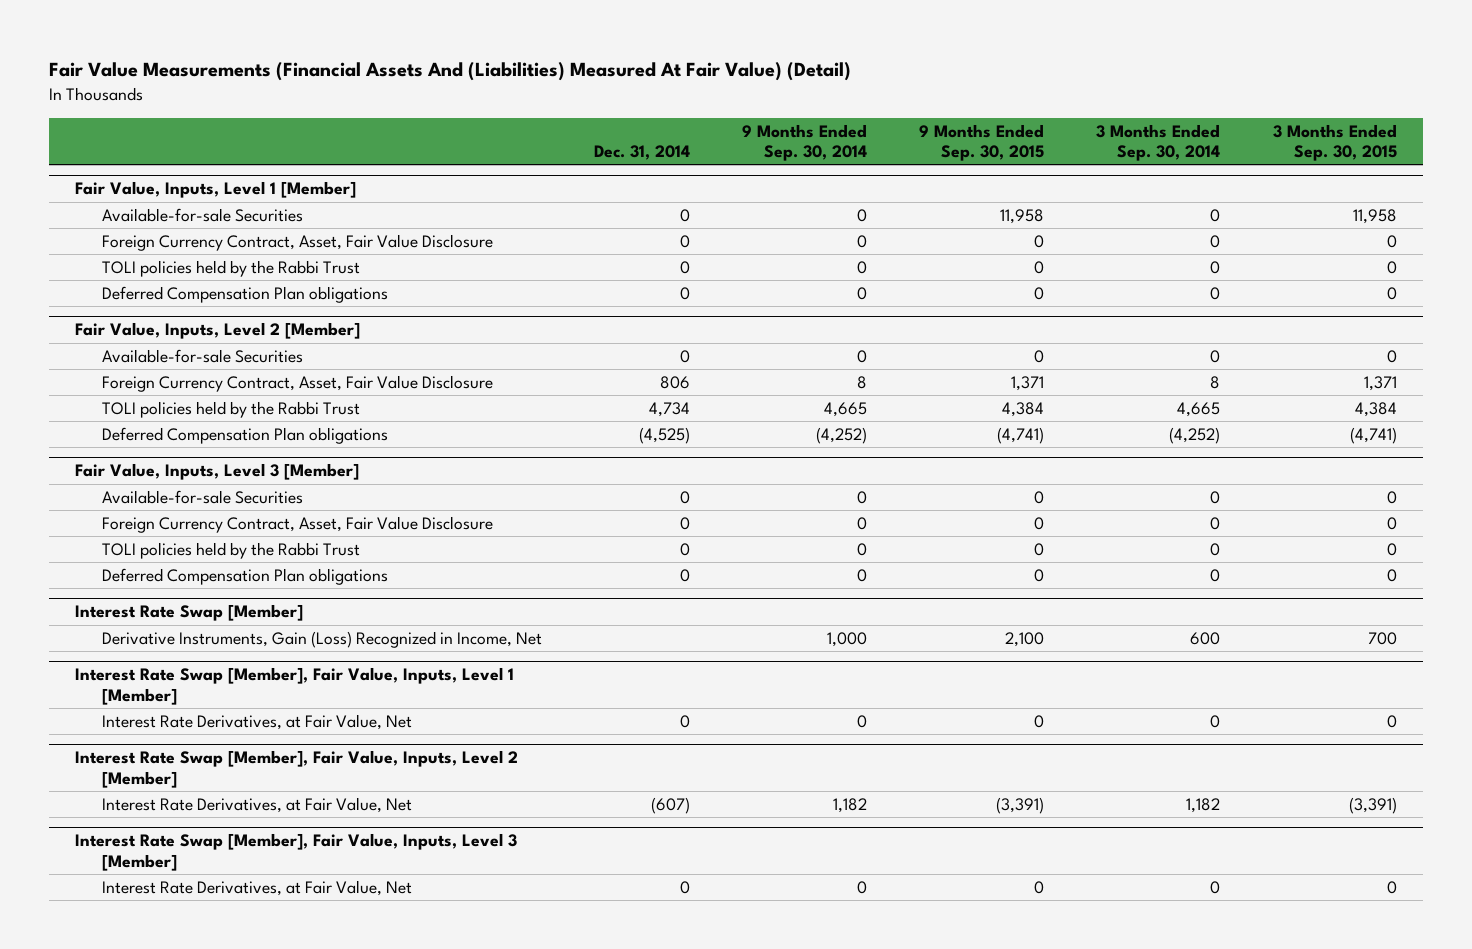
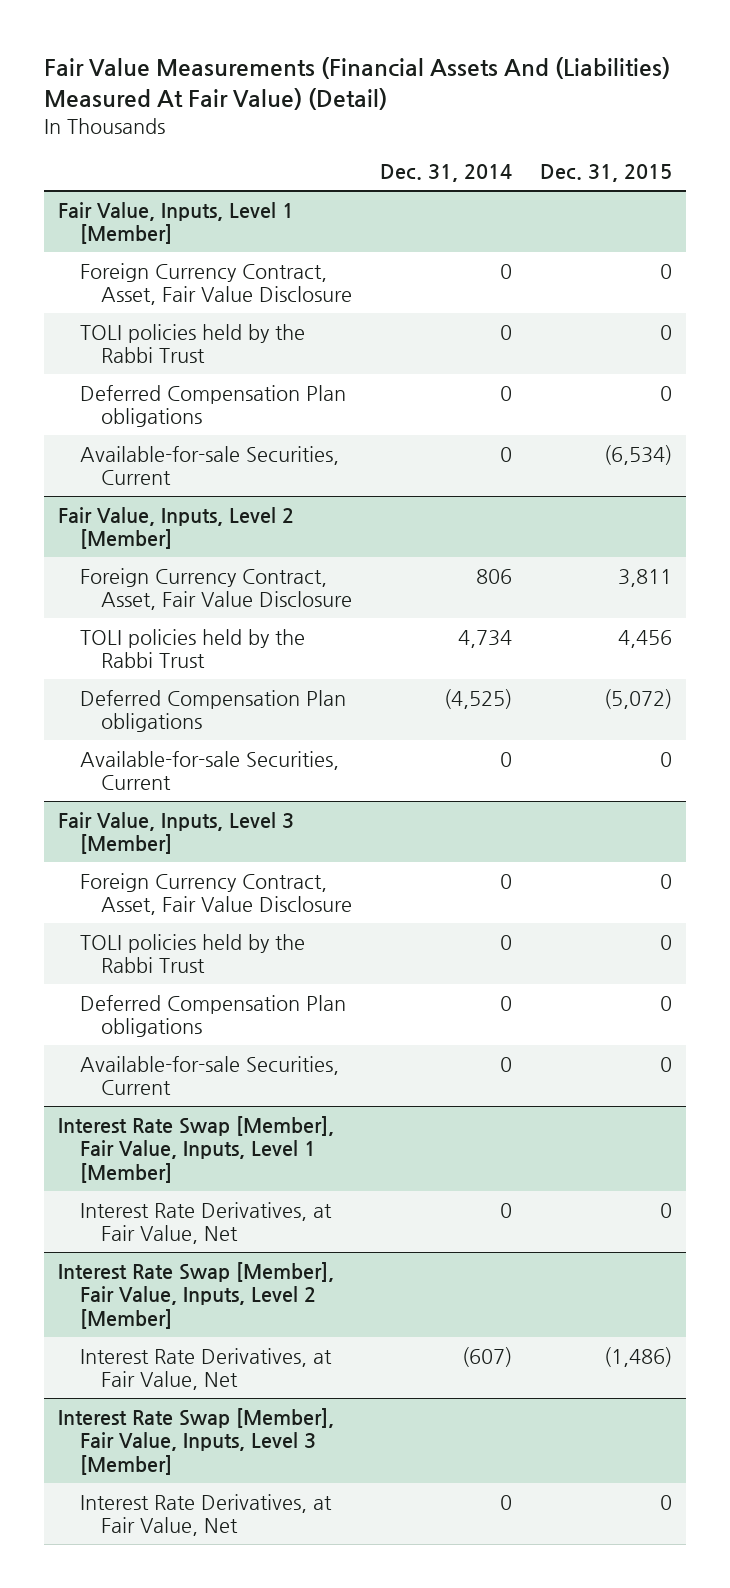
[742,123,868,161] 9 Months Ended Sep. 30, 2014 -> none
[919,123,1045,161] 9 Months Ended Sep. 30, 2015 -> none
[1096,123,1221,161] 3 Months Ended Sep. 30, 2014 -> none
[1272,123,1397,161] 3 Months Ended Sep. 30, 2015 -> none
none -> [540,164,673,183] Dec. 31, 2015
[102,207,304,222] Available-for-sale Securities -> none
none -> [79,445,339,486] Available-for-sale Securities, Current
[102,348,304,363] Available-for-sale Securities -> none
none -> [79,750,339,791] Available-for-sale Securities, Current
[102,489,304,504] Available-for-sale Securities -> none
[74,604,303,622] Interest Rate Swap [Member] -> none
[102,630,543,648] Derivative Instruments, Gain (Loss) Recognized in Income, Net -> none
none -> [79,1055,339,1096] Available-for-sale Securities, Current

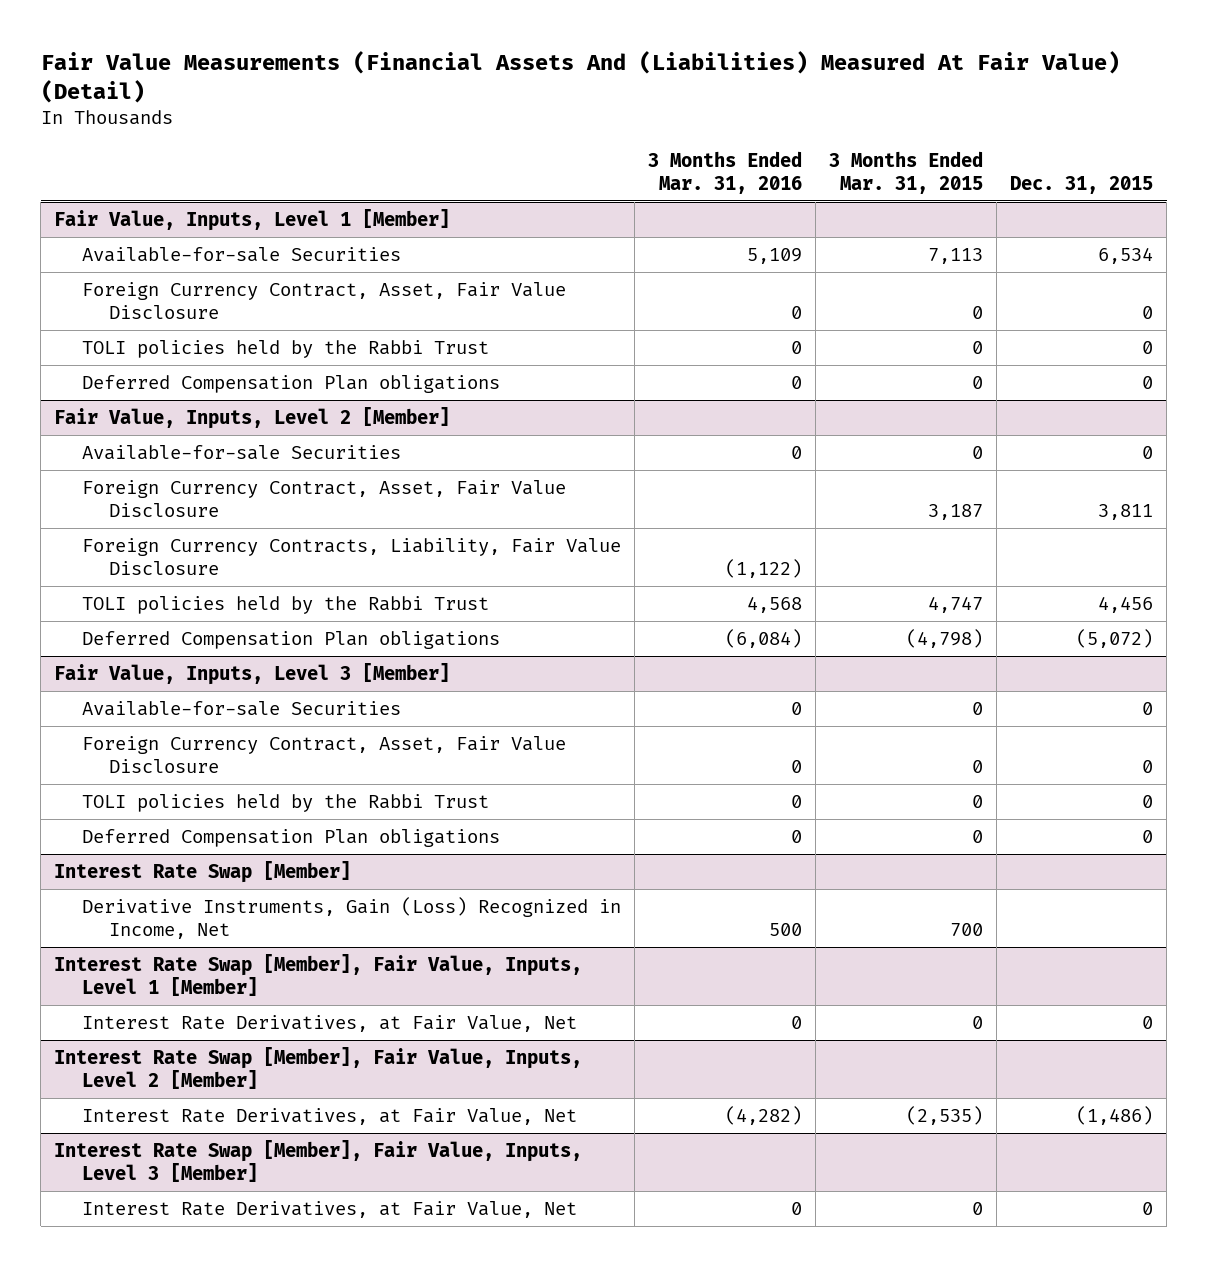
[380,164,513,183] Dec. 31, 2014 -> none
none -> [647,150,802,194] 3 Months Ended Mar. 31, 2016
none -> [829,150,984,194] 3 Months Ended Mar. 31, 2015
none -> [81,247,401,263] Available-for-sale Securities
[79,445,339,486] Available-for-sale Securities, Current -> none
none -> [81,445,401,461] Available-for-sale Securities
none -> [81,538,621,576] Foreign Currency Contracts, Liability, Fair Value Disclosure
[79,750,339,791] Available-for-sale Securities, Current -> none
none -> [81,701,401,717] Available-for-sale Securities
[79,1055,339,1096] Available-for-sale Securities, Current -> none
none -> [54,861,352,884] Interest Rate Swap [Member]
none -> [81,897,621,940] Derivative Instruments, Gain (Loss) Recognized in Income, Net

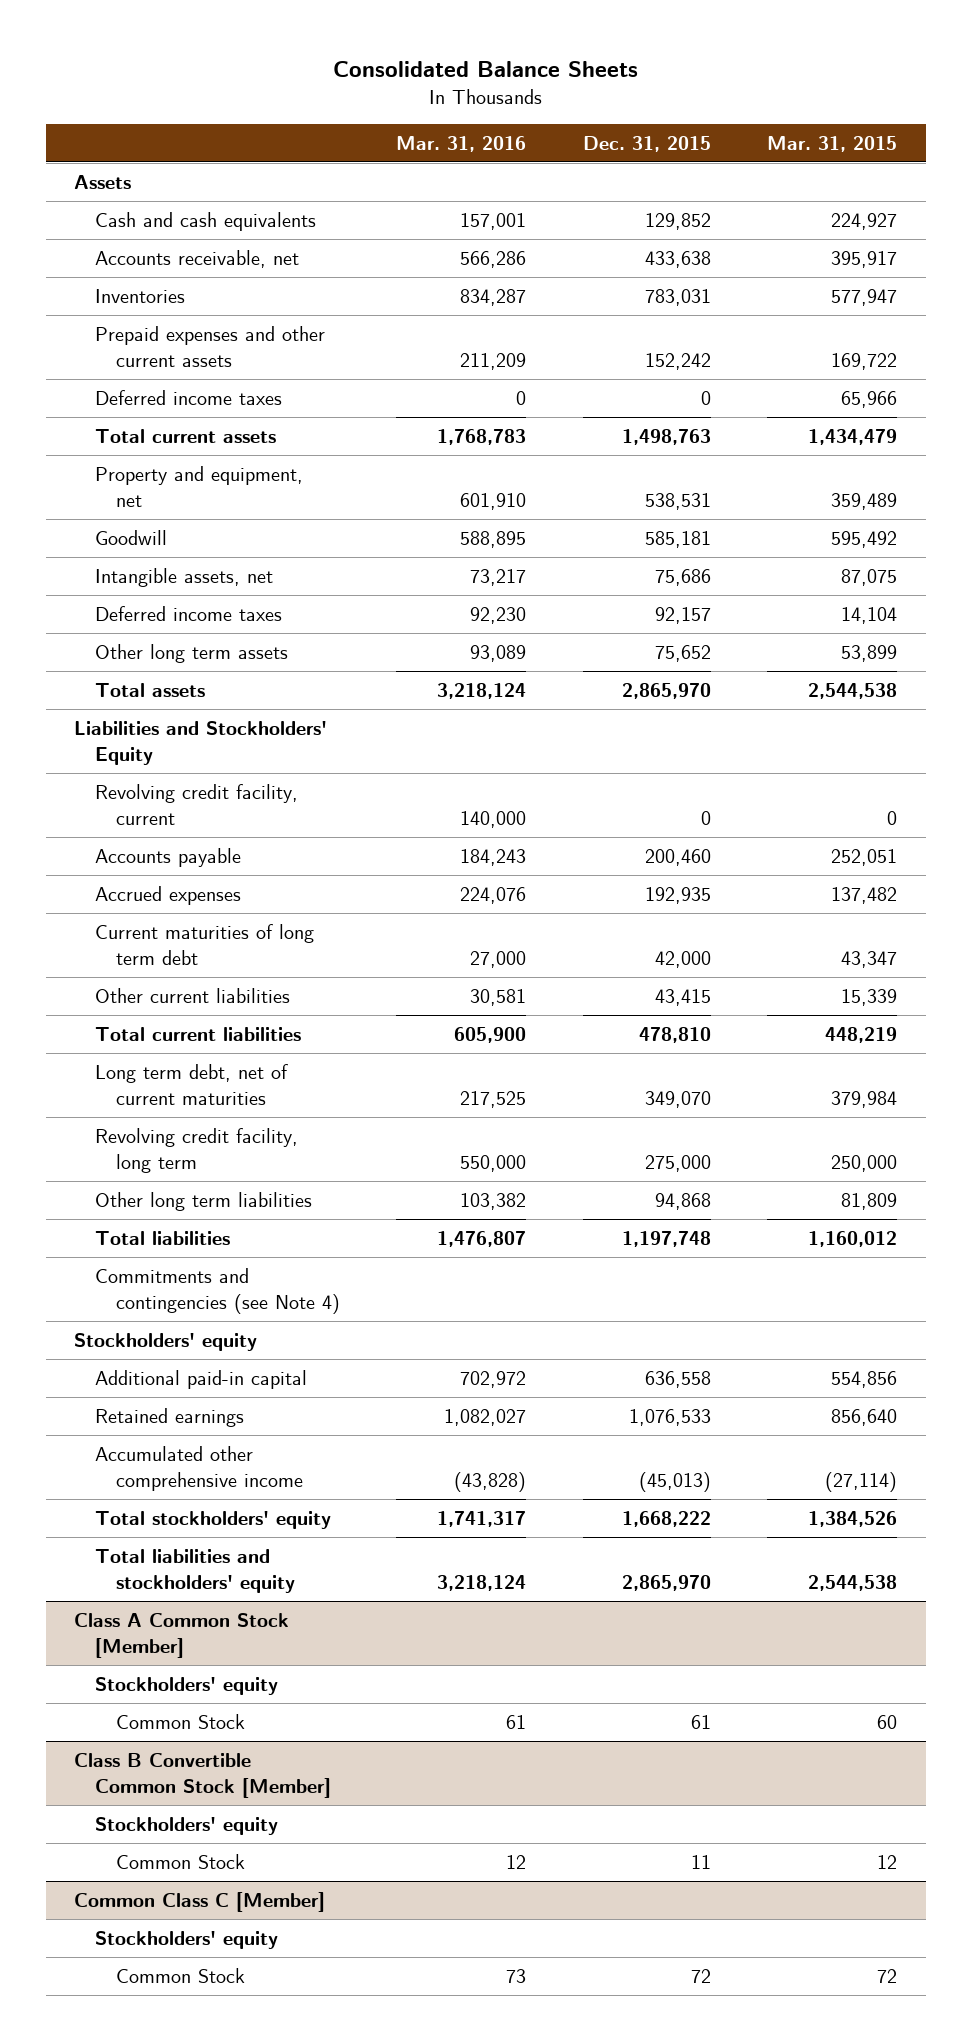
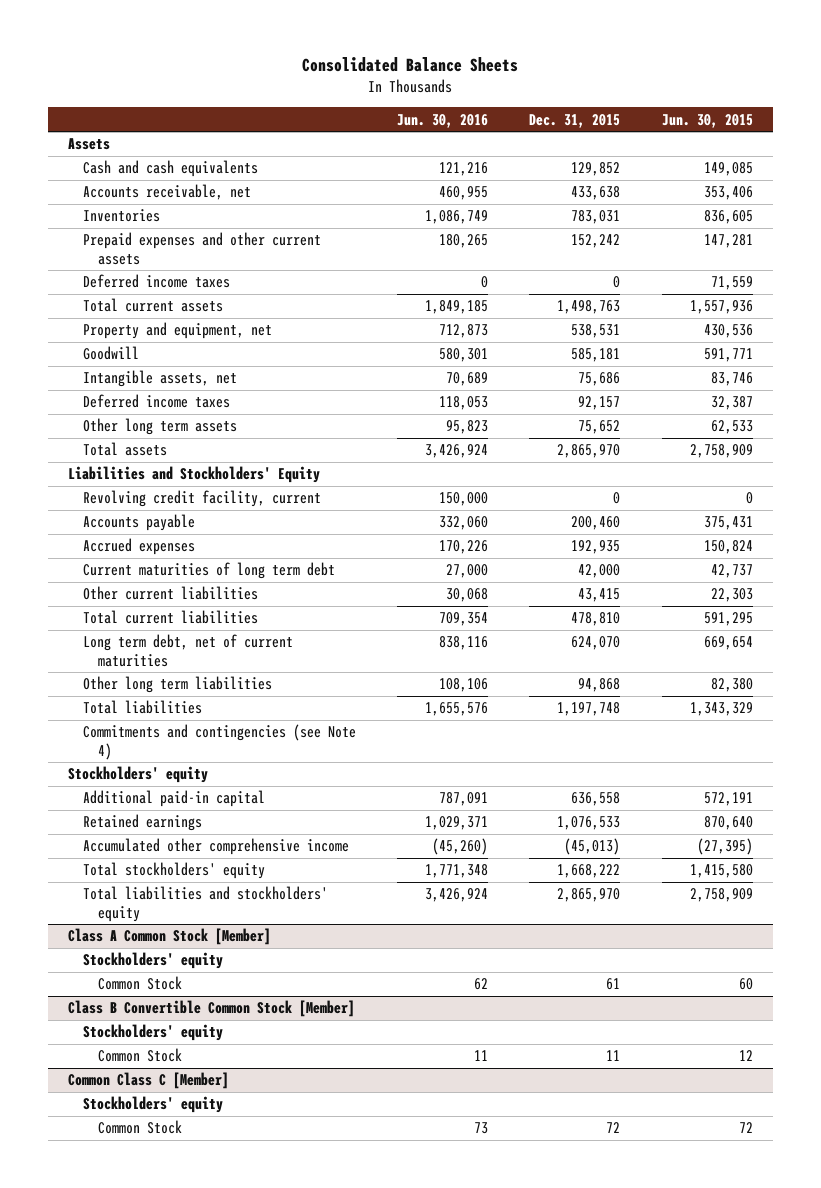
[396,135,527,152] Mar. 31, 2016 -> none
[767,135,898,152] Mar. 31, 2015 -> none
none -> [397,113,489,128] Jun. 30, 2016
none -> [661,113,753,128] Jun. 30, 2015
[94,1128,298,1173] Revolving credit facility, long term -> none
[644,1090,711,1108] 349,070 -> [571,636,621,651] 624,070

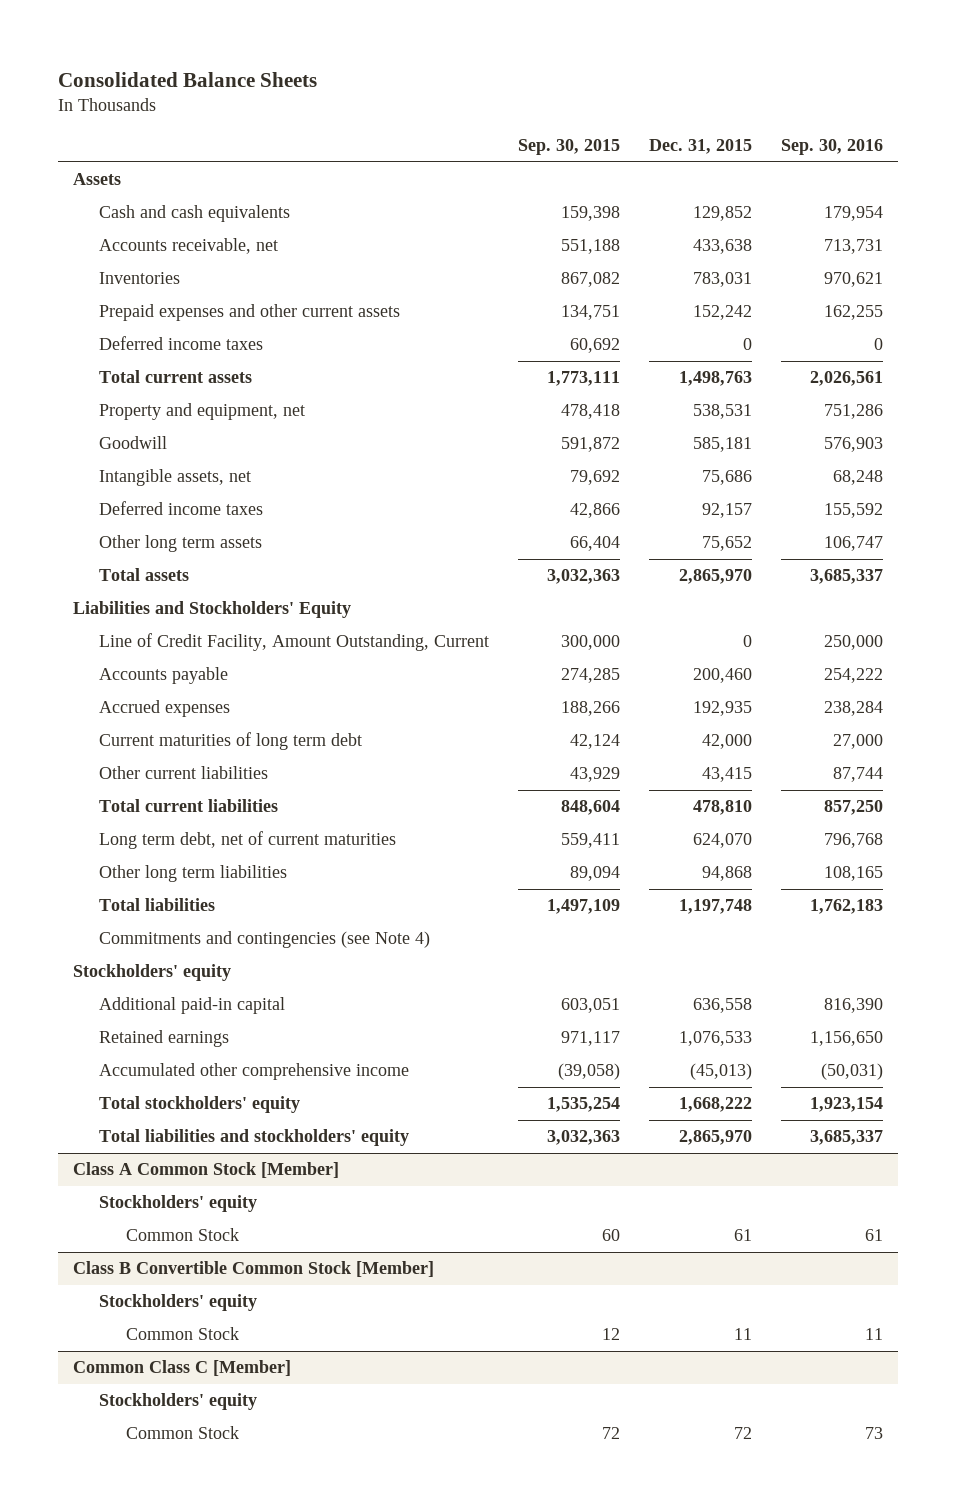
[397,113,489,128] Jun. 30, 2016 -> none
[661,113,753,128] Jun. 30, 2015 -> none
none -> [518,139,621,156] Sep. 30, 2015
none -> [781,139,884,156] Sep. 30, 2016
[82,490,321,508] Revolving credit facility, current -> [99,633,490,652] Line of Credit Facility, Amount Outstanding, Current

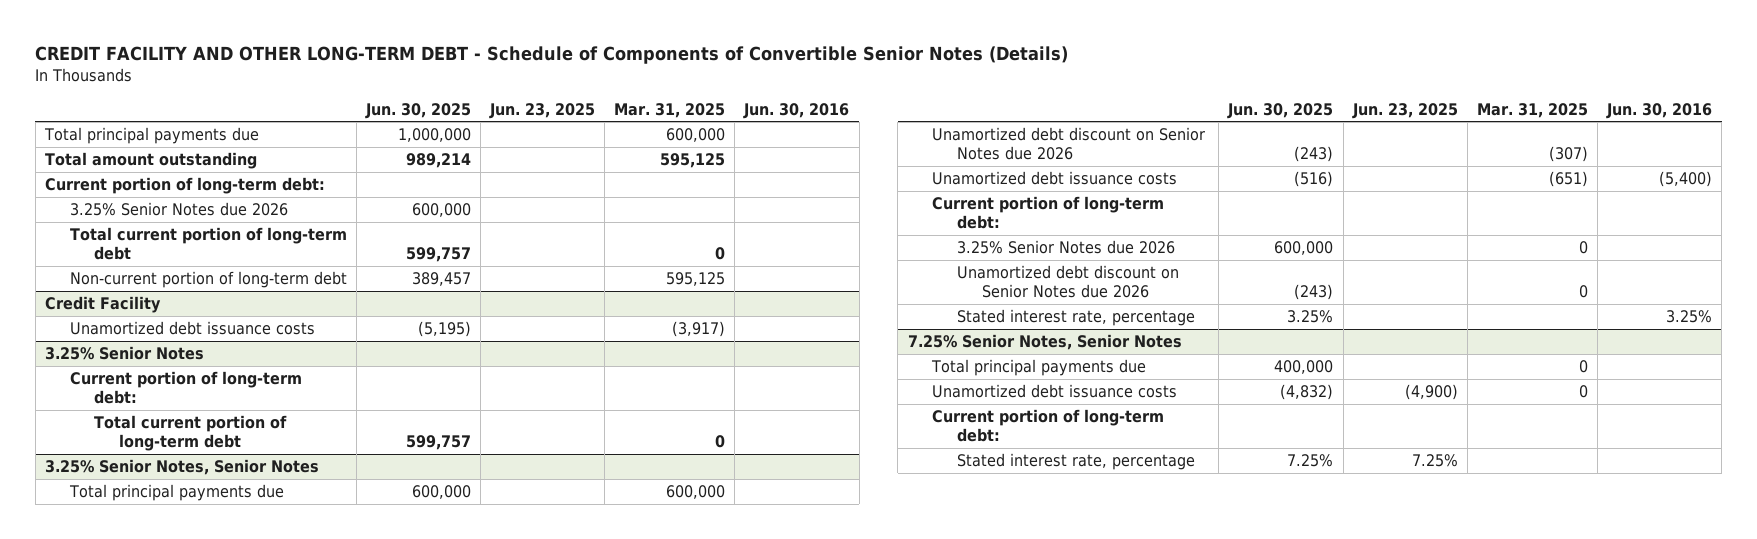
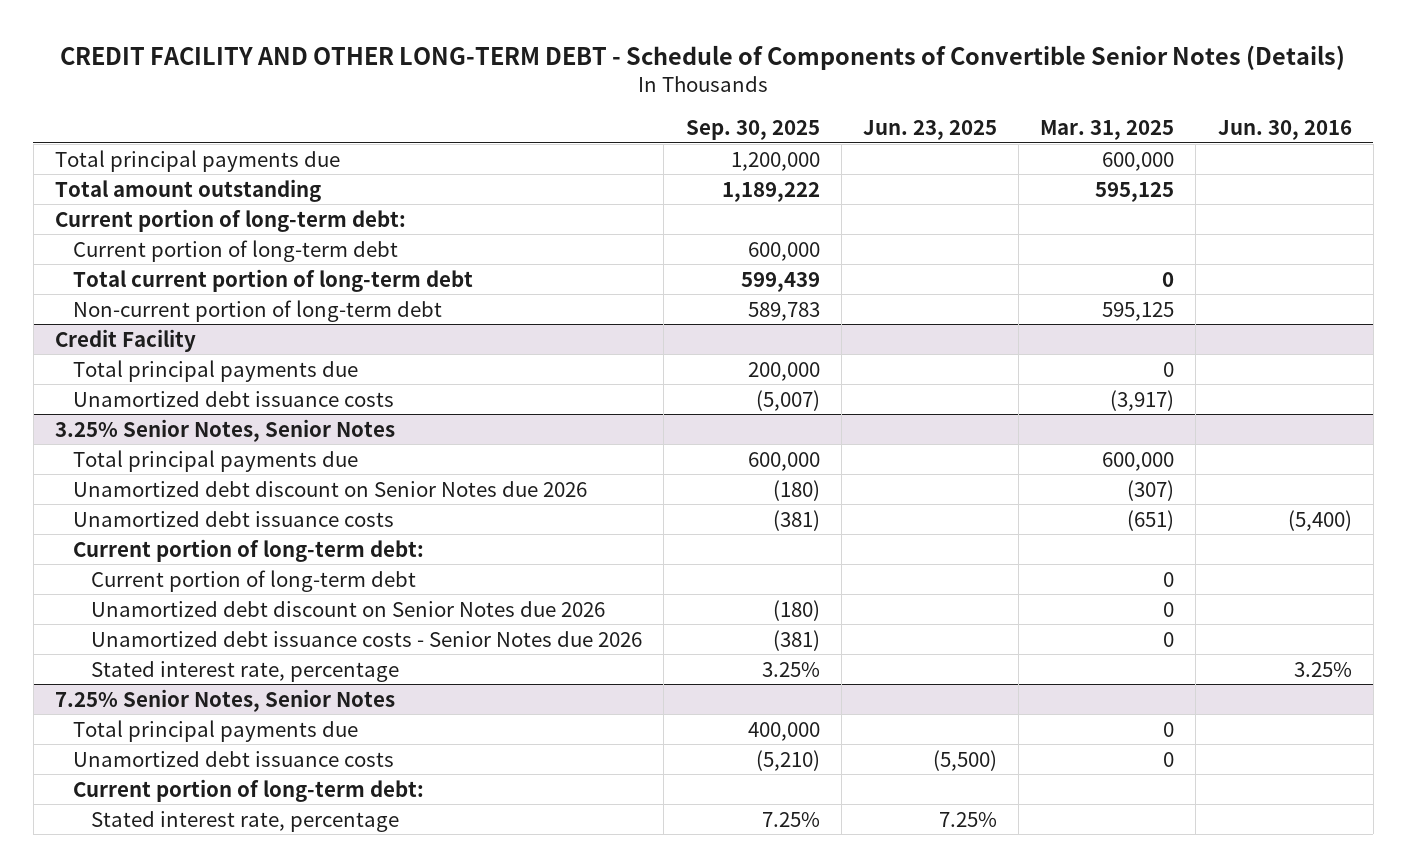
[364,102,471,119] Jun. 30, 2025 -> none
none -> [685,119,820,140] Sep. 30, 2025
[69,202,288,217] 3.25% Senior Notes due 2026 -> [73,239,399,262] Current portion of long-term debt
none -> [73,359,359,382] Total principal payments due
[45,346,205,361] 3.25% Senior Notes -> none
[69,371,302,404] Current portion of long-term debt: -> none
[94,415,288,451] Total current portion of long-term debt -> none
[957,240,1176,255] 3.25% Senior Notes due 2026 -> [91,569,417,592] Current portion of long-term debt
none -> [91,630,643,647] Unamortized debt issuance costs - Senior Notes due 2026
[1404,384,1458,401] (4,900) -> [932,749,997,771] (5,500)

